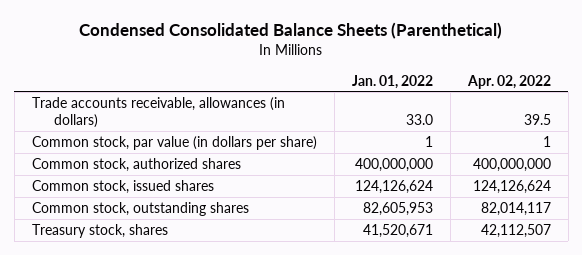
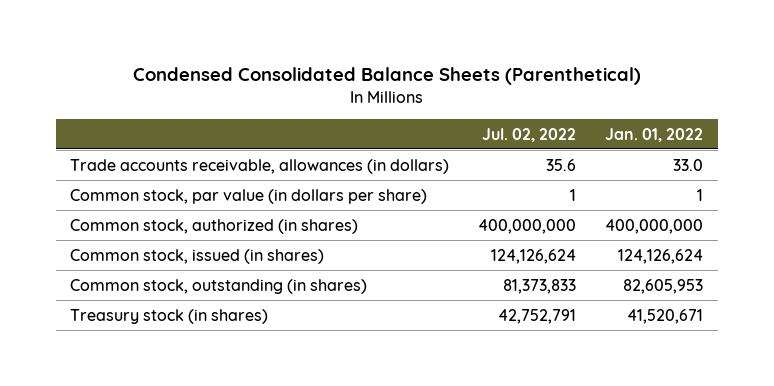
[466,74,551,89] Apr. 02, 2022 -> none
none -> [482,127,577,142] Jul. 02, 2022
[31,157,241,172] Common stock, authorized shares -> [70,218,359,234] Common stock, authorized (in shares)
[31,179,214,194] Common stock, issued shares -> [70,248,325,264] Common stock, issued (in shares)
[31,201,249,216] Common stock, outstanding shares -> [70,278,368,294] Common stock, outstanding (in shares)
[31,223,168,238] Treasury stock, shares -> [70,308,269,324] Treasury stock (in shares)

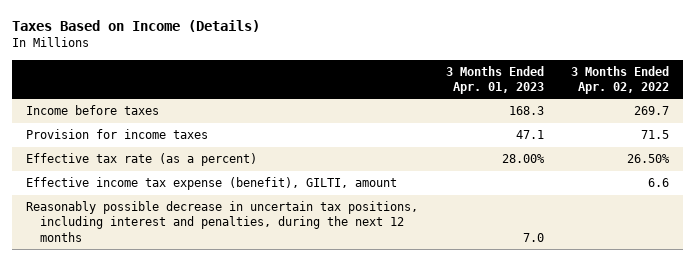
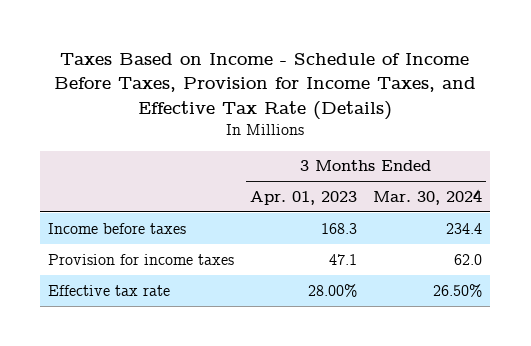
[12,20,261,33] Taxes Based on Income (Details) -> [54,52,477,120] Taxes Based on Income - Schedule of Income Before Taxes, Provision for Income Taxes, and Effective Tax Rate (Details)
[571,65,670,94] 3 Months Ended Apr. 02, 2022 -> none
none -> [373,188,483,205] Mar. 30, 2024
[26,177,398,191] Effective income tax expense (benefit), GILTI, amount -> none
[26,201,419,242] Reasonably possible decrease in uncertain tax positions, including interest and penalties, during the next 12 months -> none
[26,153,258,167] Effective tax rate (as a percent) -> [48,284,171,296] Effective tax rate

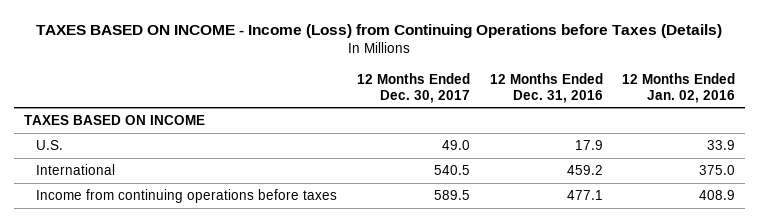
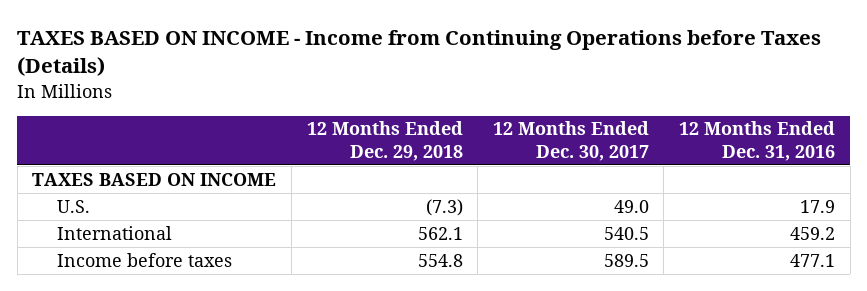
[36,23,723,38] TAXES BASED ON INCOME - Income (Loss) from Continuing Operations before Taxes (Details) -> [17,30,822,77] TAXES BASED ON INCOME - Income from Continuing Operations before Taxes (Details)
[622,72,736,103] 12 Months Ended Jan. 02, 2016 -> none
none -> [306,121,463,161] 12 Months Ended Dec. 29, 2018
[36,188,338,203] Income from continuing operations before taxes -> [57,252,233,267] Income before taxes

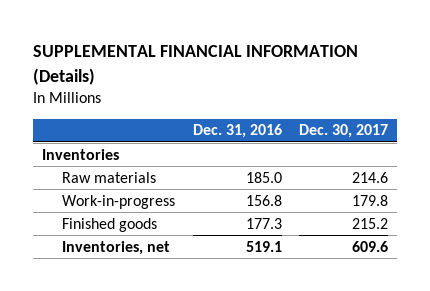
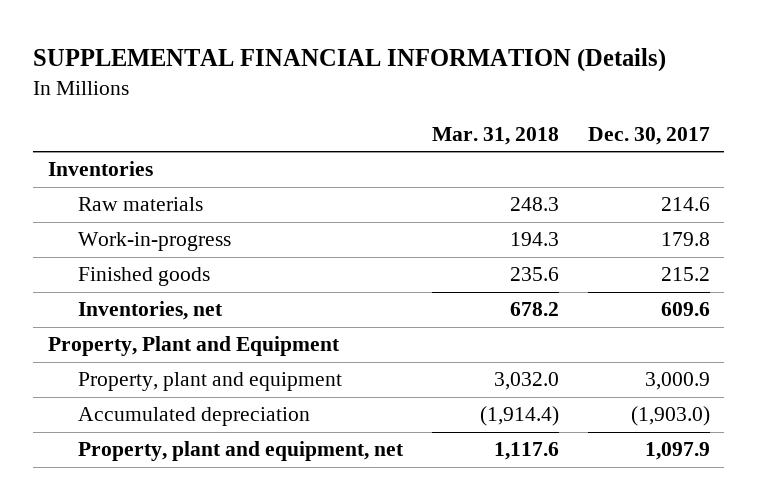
[192,124,282,139] Dec. 31, 2016 -> none
none -> [431,126,559,145] Mar. 31, 2018
none -> [47,336,340,357] Property, Plant and Equipment
none -> [77,372,342,392] Property, plant and equipment
none -> [77,407,310,427] Accumulated depreciation
none -> [77,441,404,462] Property, plant and equipment, net

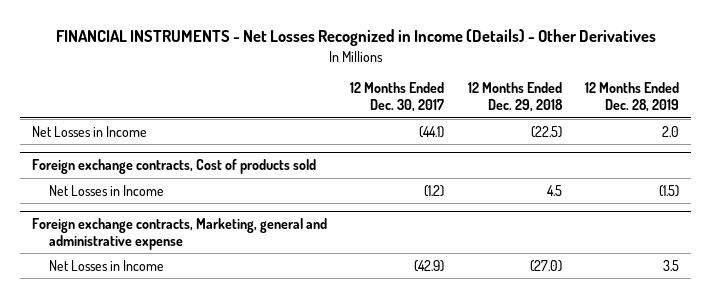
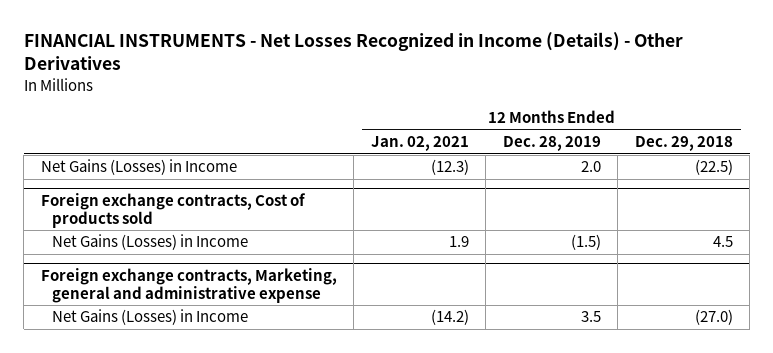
[350,82,445,113] 12 Months Ended Dec. 30, 2017 -> none
none -> [370,136,469,152] Jan. 02, 2021
[32,125,148,137] Net Losses in Income -> [40,159,237,176] Net Gains (Losses) in Income
[48,184,164,196] Net Losses in Income -> [51,234,248,251] Net Gains (Losses) in Income
[48,259,164,271] Net Losses in Income -> [51,309,248,326] Net Gains (Losses) in Income

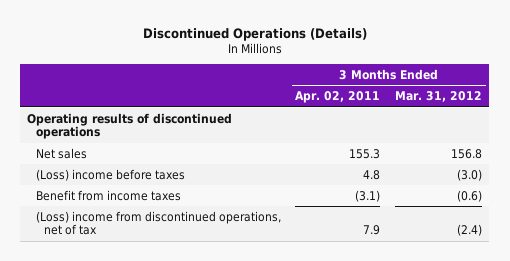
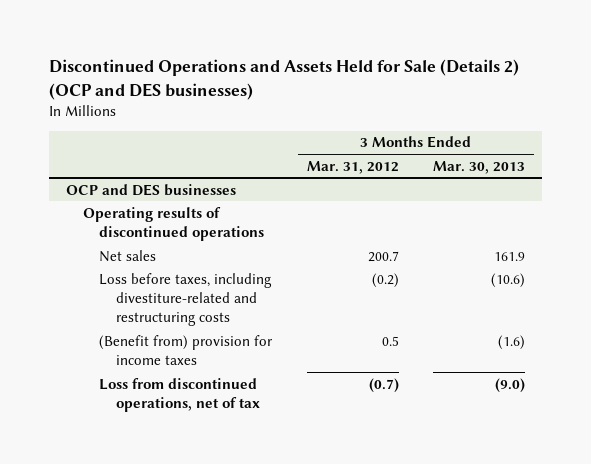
[142,27,367,41] Discontinued Operations (Details) -> [48,59,519,100] Discontinued Operations and Assets Held for Sale (Details 2) (OCP and DES businesses)
[295,91,381,104] Apr. 02, 2011 -> none
none -> [433,160,526,174] Mar. 30, 2013
none -> [66,183,237,196] OCP and DES businesses
[451,148,483,159] 156.8 -> [367,250,399,262] 200.7
[35,168,185,181] (Loss) income before taxes -> [99,272,273,327] Loss before taxes, including divestiture-related and restructuring costs
[457,168,483,181] (3.0) -> [371,272,399,288] (0.2)
[35,189,181,201] Benefit from income taxes -> [99,334,274,365] (Benefit from) provision for income taxes
[457,189,483,202] (0.6) -> [381,335,399,346] 0.5
[35,210,281,236] (Loss) income from discontinued operations, net of tax -> [99,377,261,412] Loss from discontinued operations, net of tax
[457,224,483,237] (2.4) -> [368,377,399,393] (0.7)

